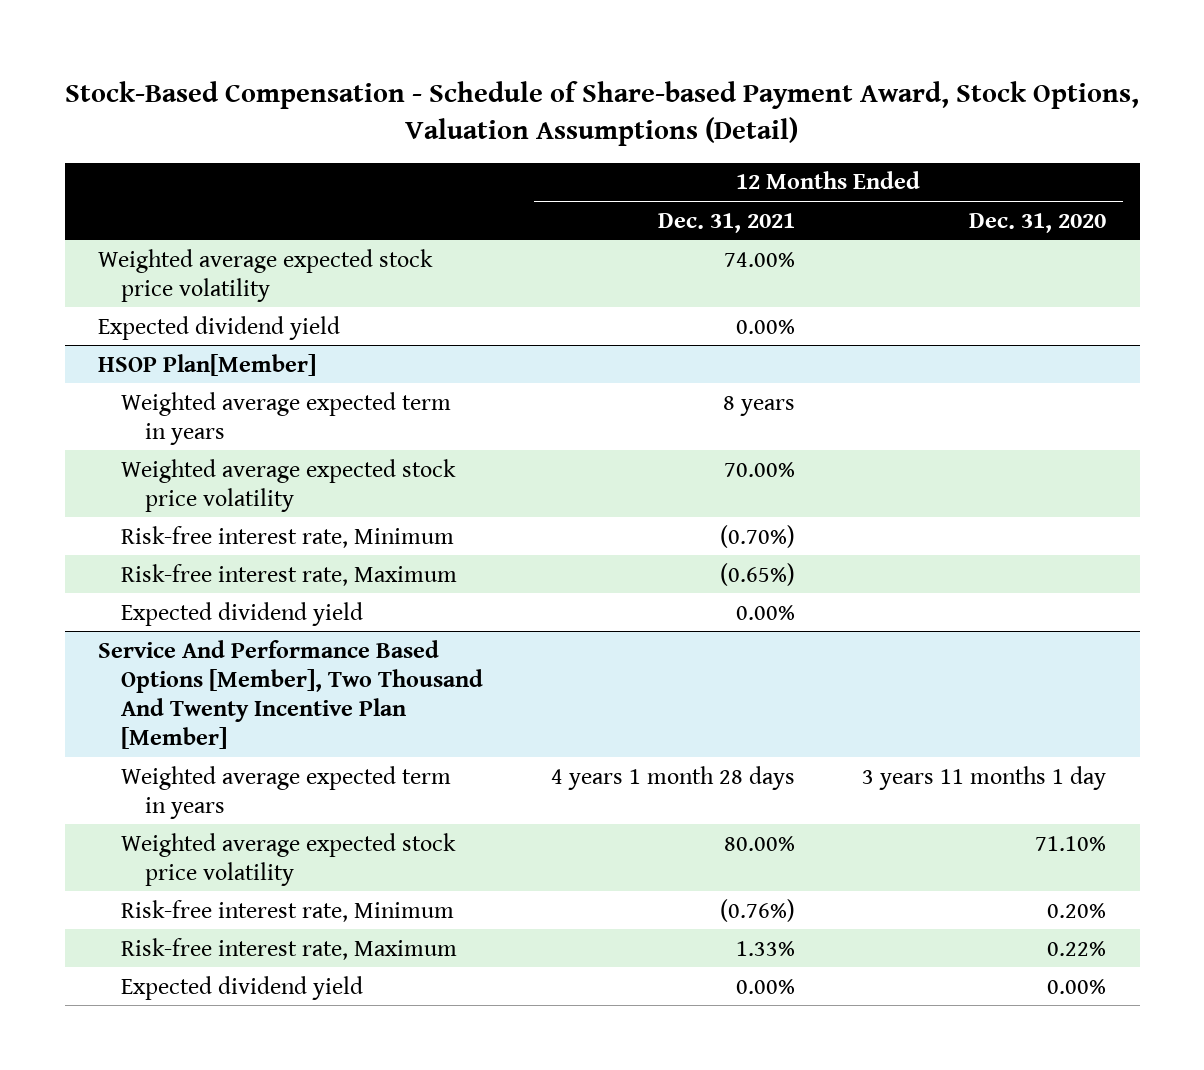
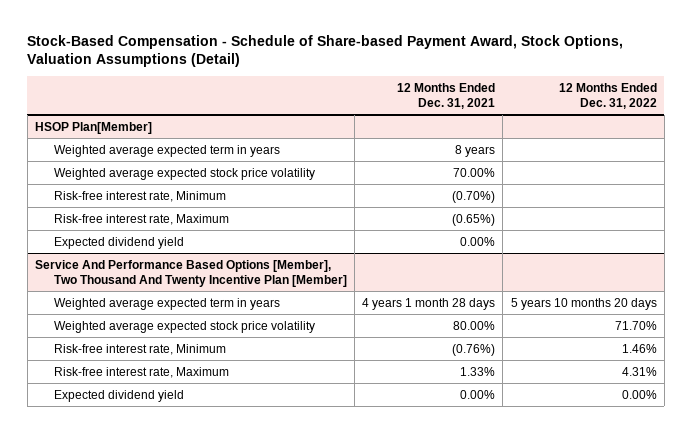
[969,212,1107,233] Dec. 31, 2020 -> none
none -> [558,82,657,109] 12 Months Ended Dec. 31, 2022
[98,248,434,302] Weighted average expected stock price volatility -> none
[98,315,341,340] Expected dividend yield -> none

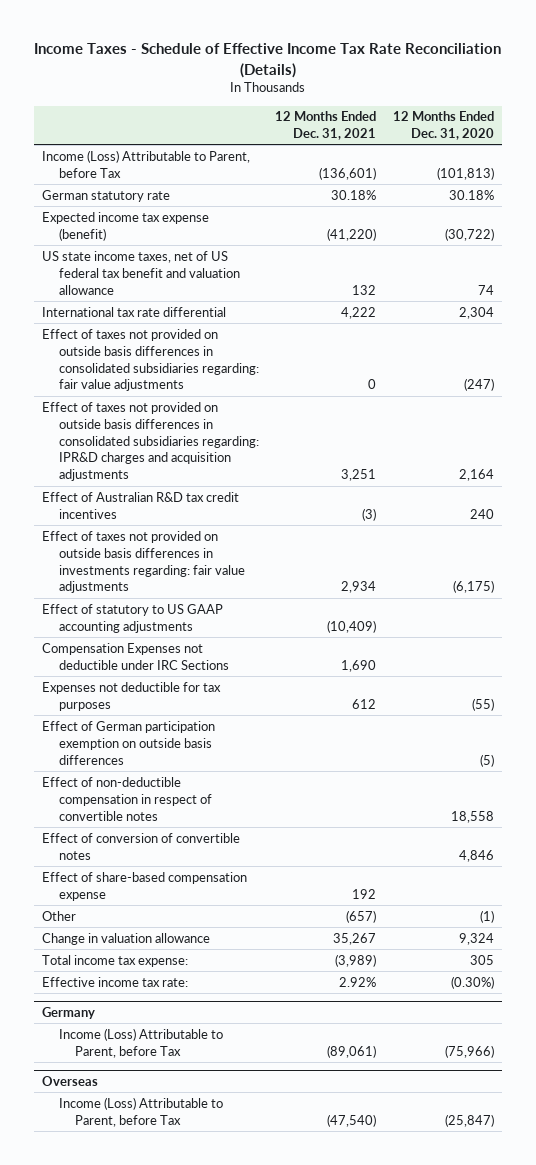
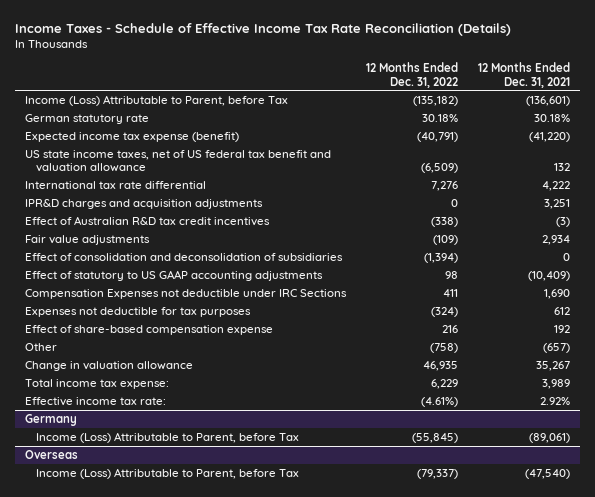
[392,111,494,141] 12 Months Ended Dec. 31, 2020 -> none
none -> [365,62,458,88] 12 Months Ended Dec. 31, 2022
[42,328,259,392] Effect of taxes not provided on outside basis differences in consolidated subsidiaries regarding: fair value adjustments -> none
[42,401,259,482] Effect of taxes not provided on outside basis differences in consolidated subsidiaries regarding: IPR&D charges and acquisition adjustments -> [24,198,263,209] IPR&D charges and acquisition adjustments
[42,530,245,594] Effect of taxes not provided on outside basis differences in investments regarding: fair value adjustments -> [24,234,150,245] Fair value adjustments
none -> [24,252,343,261] Effect of consolidation and deconsolidation of subsidiaries
[42,720,216,765] Effect of German participation exemption on outside basis differences -> none
[42,776,212,821] Effect of non-deductible compensation in respect of convertible notes -> none
[42,832,241,860] Effect of conversion of convertible notes -> none
[335,953,377,967] (3,989) -> [541,378,570,389] 3,989

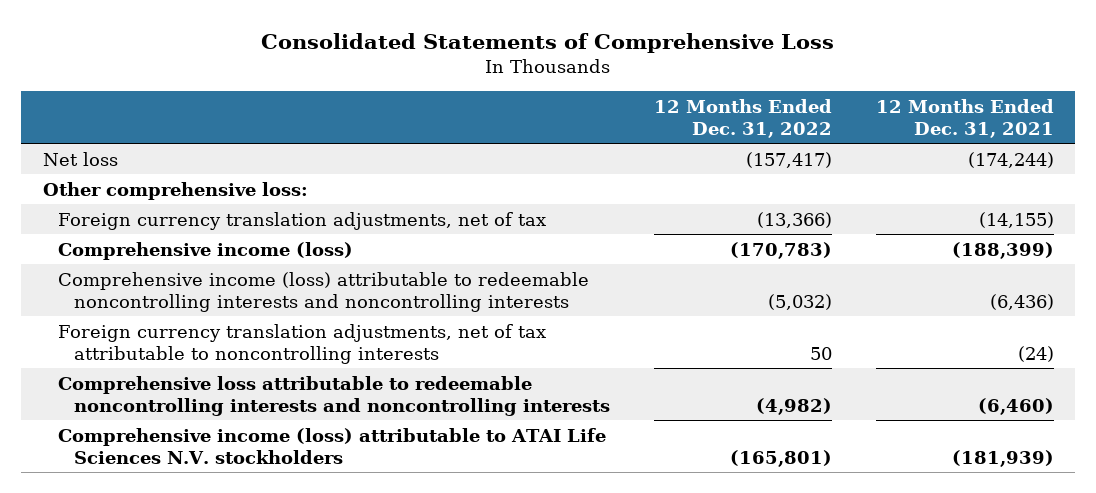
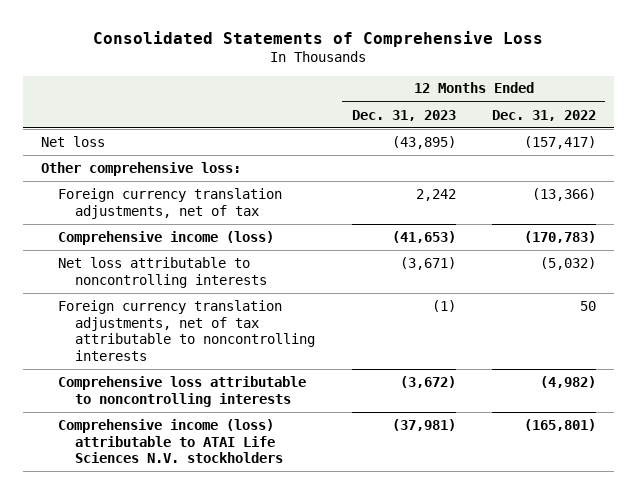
[875,98,1054,139] 12 Months Ended Dec. 31, 2021 -> none
none -> [351,109,456,121] Dec. 31, 2023
[58,271,590,312] Comprehensive income (loss) attributable to redeemable noncontrolling interests and noncontrolling interests -> [57,256,268,288] Net loss attributable to noncontrolling interests
[58,375,611,416] Comprehensive loss attributable to redeemable noncontrolling interests and noncontrolling interests -> [57,375,306,407] Comprehensive loss attributable to noncontrolling interests

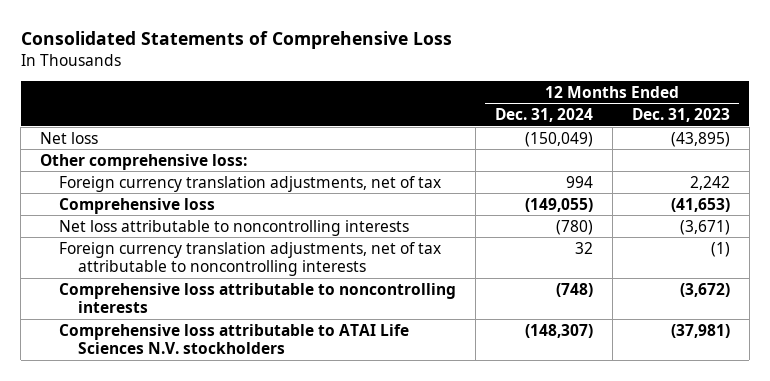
[492,109,597,121] Dec. 31, 2022 -> none
none -> [494,108,593,123] Dec. 31, 2024
[57,230,274,245] Comprehensive income (loss) -> [59,197,216,214] Comprehensive loss
[57,418,284,464] Comprehensive income (loss) attributable to ATAI Life Sciences N.V. stockholders -> [59,323,410,355] Comprehensive loss attributable to ATAI Life Sciences N.V. stockholders

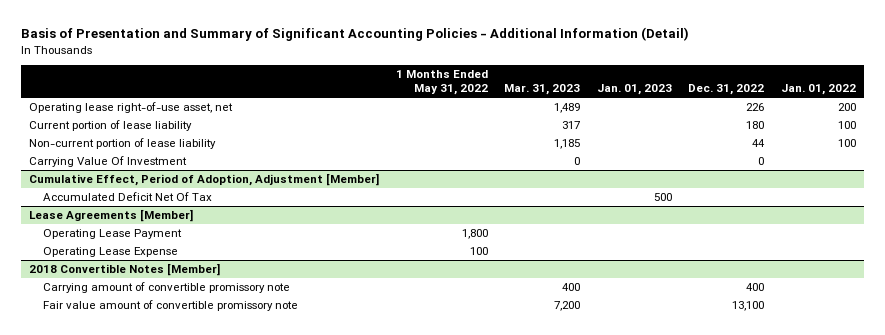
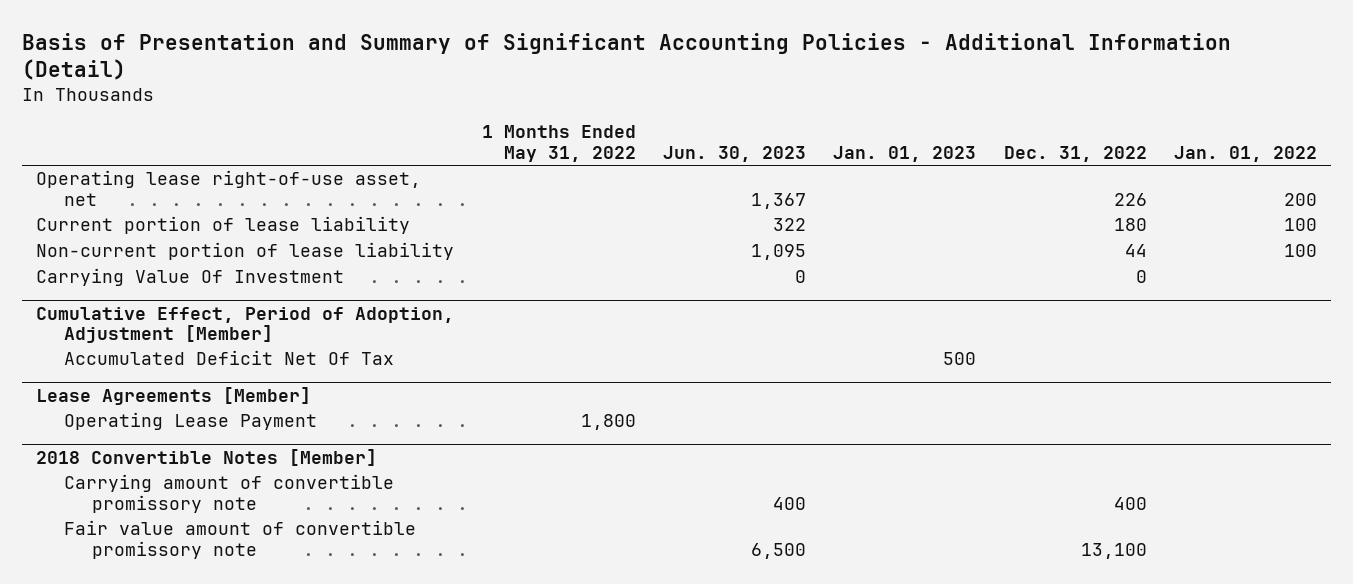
[504,83,581,95] Mar. 31, 2023 -> none
none -> [663,145,807,162] Jun. 30, 2023
[43,247,179,258] Operating Lease Expense -> none

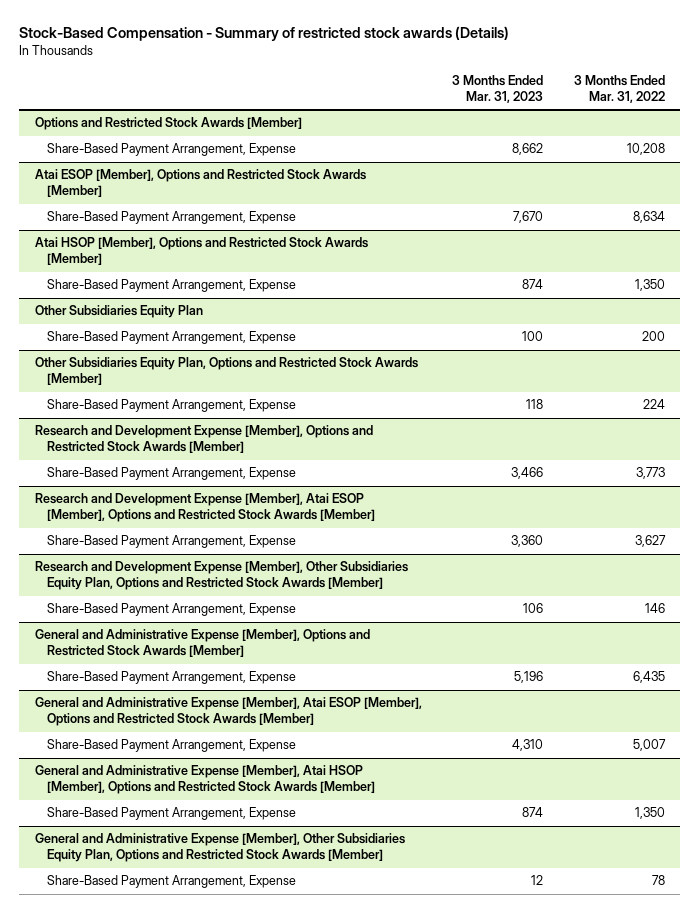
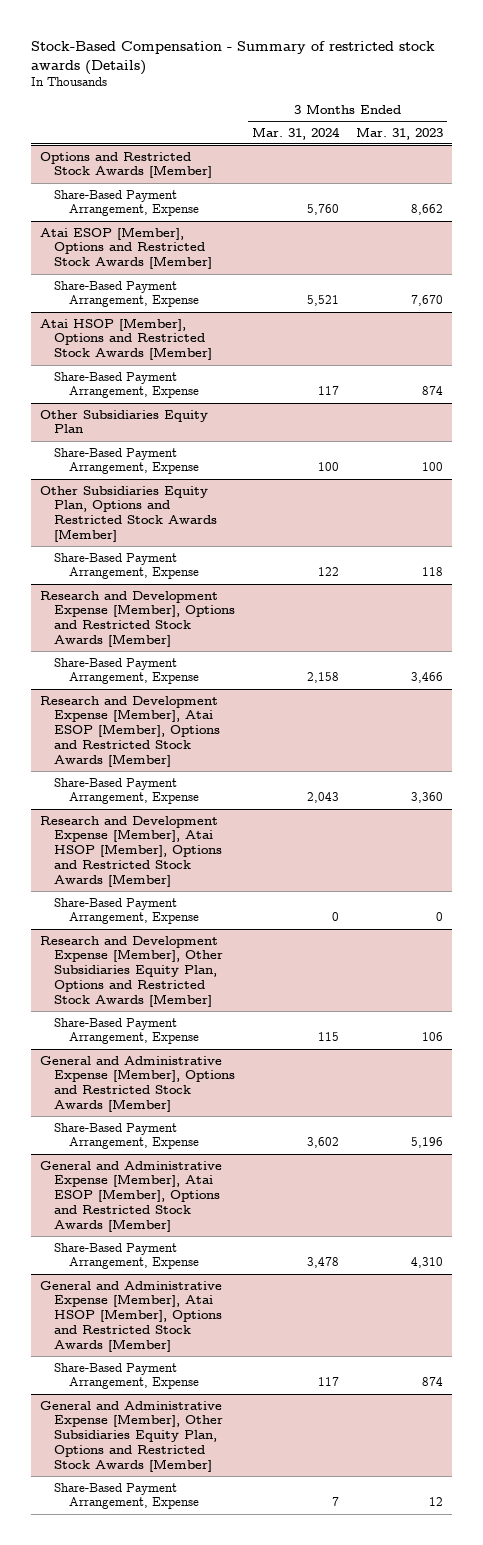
[574,74,666,104] 3 Months Ended Mar. 31, 2022 -> none
none -> [252,126,341,140] Mar. 31, 2024
none -> [39,815,223,888] Research and Development Expense [Member], Atai HSOP [Member], Options and Restricted Stock Awards [Member]
none -> [54,897,200,925] Share-Based Payment Arrangement, Expense

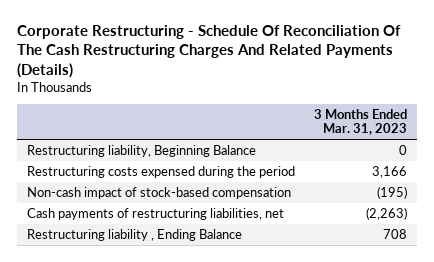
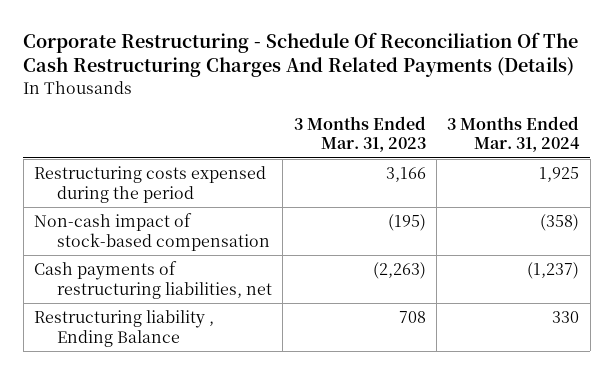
none -> [447,115,581,153] 3 Months Ended Mar. 31, 2024
[26,144,256,157] Restructuring liability, Beginning Balance -> none

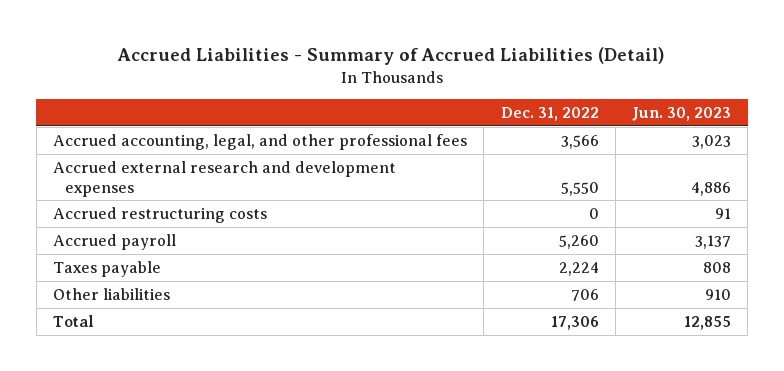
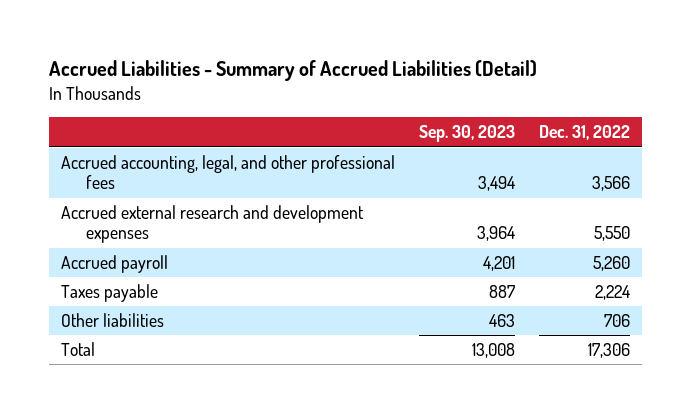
[632,106,732,121] Jun. 30, 2023 -> none
none -> [418,125,515,143] Sep. 30, 2023
[53,206,268,223] Accrued restructuring costs -> none

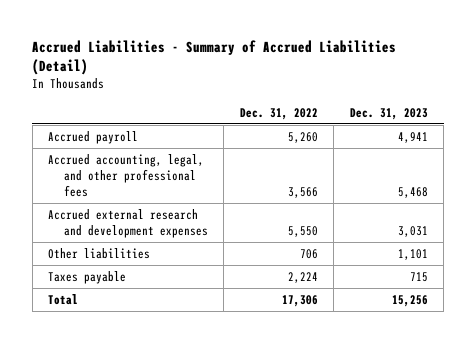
[418,125,515,143] Sep. 30, 2023 -> none
none -> [349,107,428,120] Dec. 31, 2023
[60,255,168,274] Accrued payroll -> [48,130,139,144] Accrued payroll
[60,284,158,303] Taxes payable -> [48,270,127,284] Taxes payable

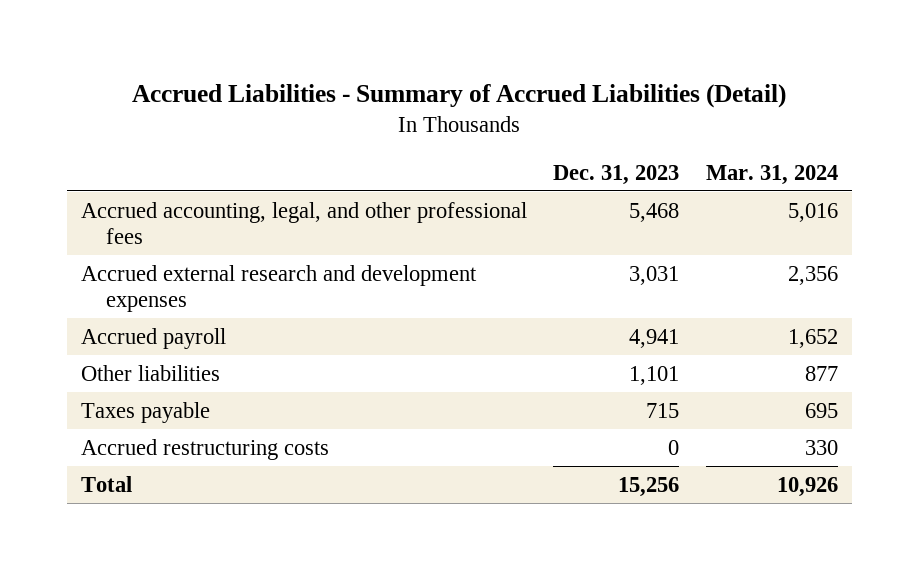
[239,107,318,120] Dec. 31, 2022 -> none
none -> [706,164,839,185] Mar. 31, 2024
[48,130,139,144] Accrued payroll -> [80,327,226,349] Accrued payroll
none -> [80,438,329,460] Accrued restructuring costs

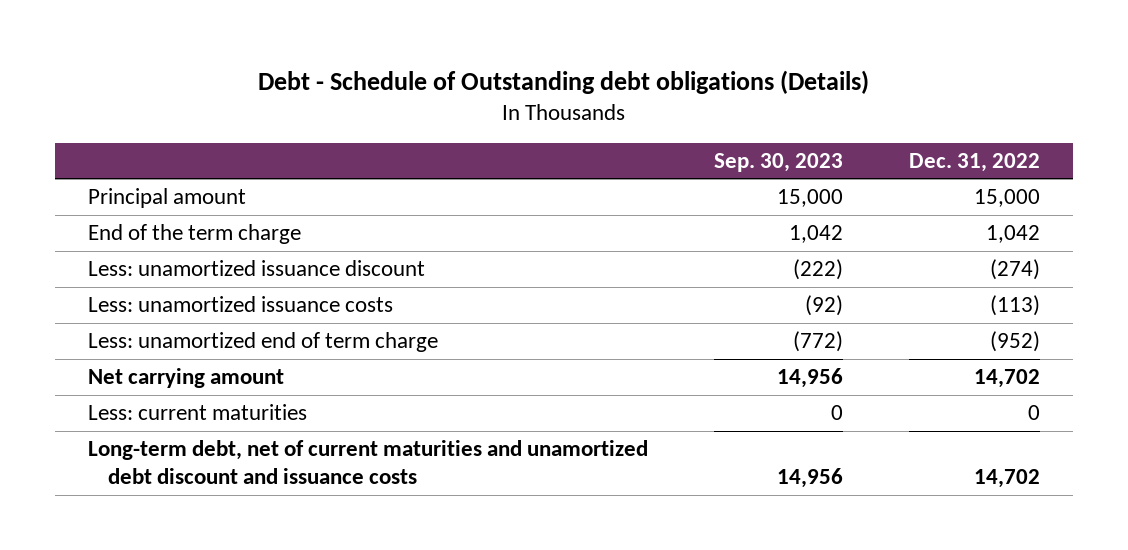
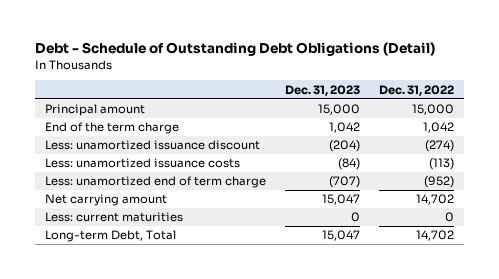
[258,70,870,95] Debt - Schedule of Outstanding debt obligations (Details) -> [35,42,436,57] Debt - Schedule of Outstanding Debt Obligations (Detail)
[714,152,844,172] Sep. 30, 2023 -> none
none -> [284,84,360,96] Dec. 31, 2023
[88,440,649,485] Long-term debt, net of current maturities and unamortized debt discount and issuance costs -> [44,230,176,243] Long-term Debt, Total

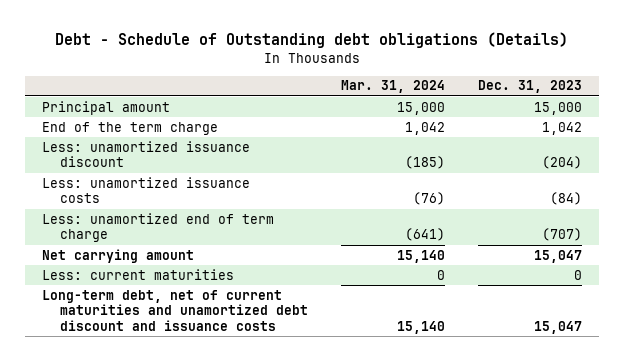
[35,42,436,57] Debt - Schedule of Outstanding Debt Obligations (Detail) -> [55,32,569,49] Debt - Schedule of Outstanding debt obligations (Details)
[379,84,455,96] Dec. 31, 2022 -> none
none -> [341,80,446,94] Mar. 31, 2024
[44,230,176,243] Long-term Debt, Total -> [41,289,309,331] Long-term debt, net of current maturities and unamortized debt discount and issuance costs

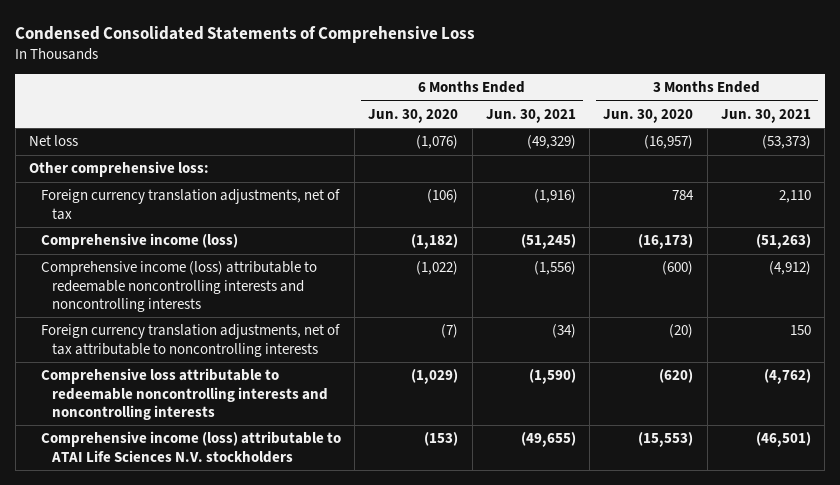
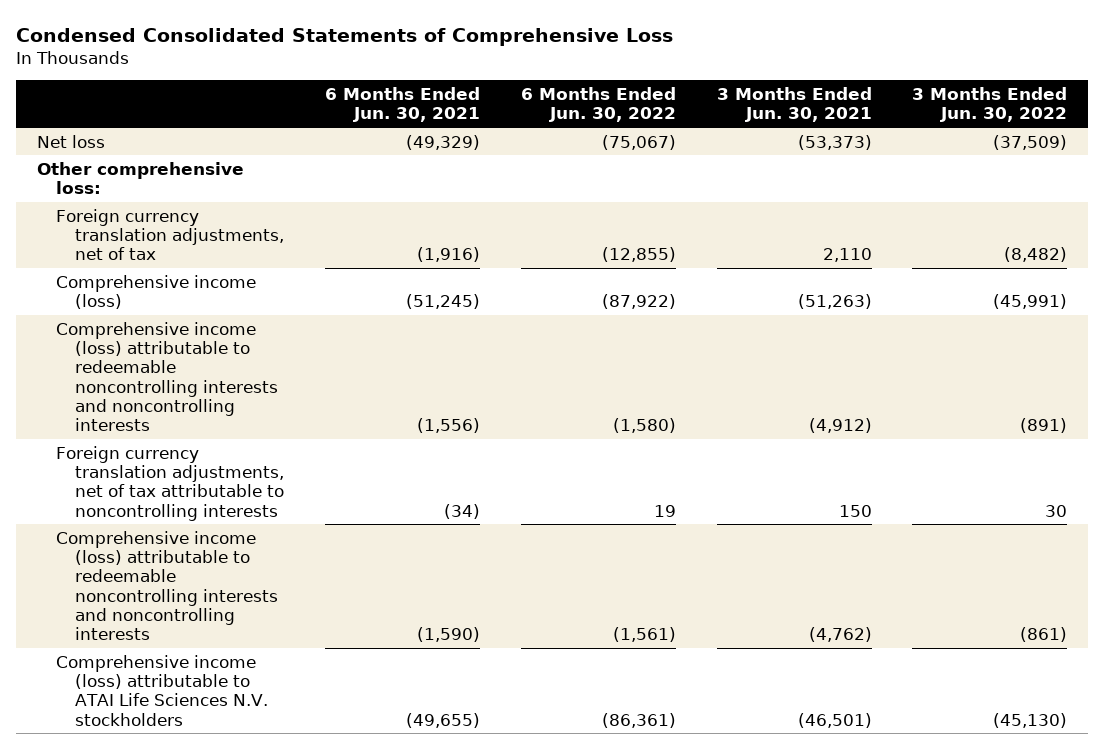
[368,108,459,123] Jun. 30, 2020 -> none
[603,108,694,123] Jun. 30, 2020 -> none
none -> [520,87,676,123] 6 Months Ended Jun. 30, 2022
none -> [912,87,1068,123] 3 Months Ended Jun. 30, 2022
[40,368,329,420] Comprehensive loss attributable to redeemable noncontrolling interests and noncontrolling interests -> [55,530,279,641] Comprehensive income (loss) attributable to redeemable noncontrolling interests and noncontrolling interests

